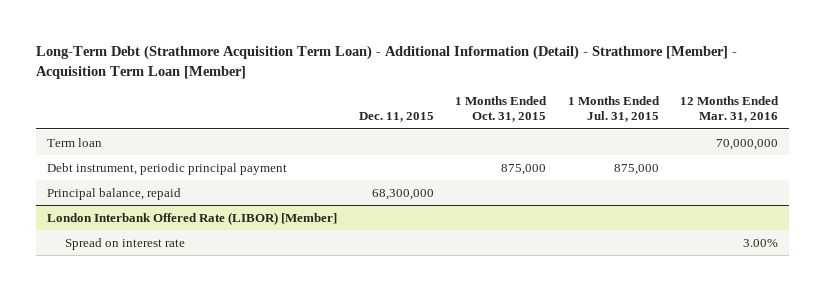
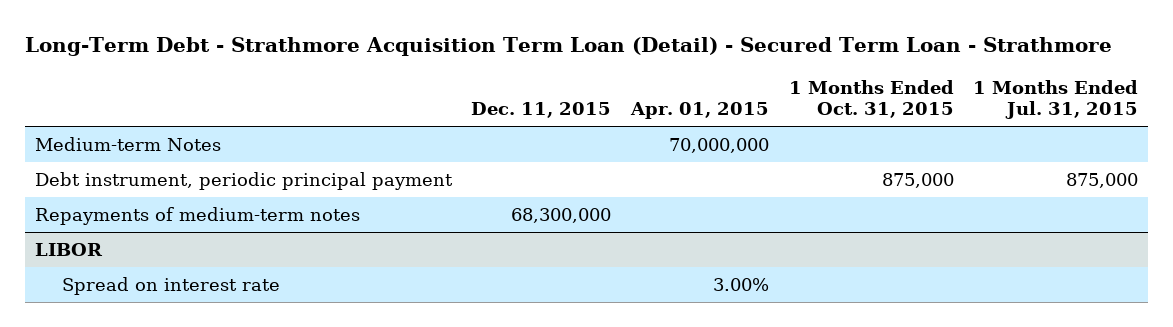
[36,45,738,79] Long-Term Debt (Strathmore Acquisition Term Loan) - Additional Information (Detail) - Strathmore [Member] - Acquisition Term Loan [Member] -> [24,37,1112,57] Long-Term Debt - Strathmore Acquisition Term Loan (Detail) - Secured Term Loan - Strathmore
[680,96,780,123] 12 Months Ended Mar. 31, 2016 -> none
none -> [630,102,770,120] Apr. 01, 2015
[47,137,103,147] Term loan -> [34,137,221,152] Medium-term Notes
[47,211,338,225] London Interbank Offered Rate (LIBOR) [Member] -> none
[64,237,185,250] Spread on interest rate -> none
[47,187,182,200] Principal balance, repaid -> [34,207,360,226] Repayments of medium-term notes
none -> [34,243,103,257] LIBOR
none -> [61,277,280,296] Spread on interest rate

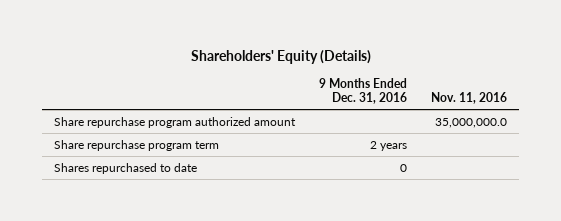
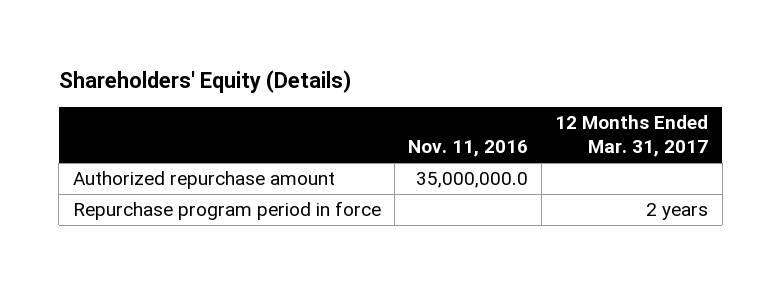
[319,78,408,105] 9 Months Ended Dec. 31, 2016 -> none
none -> [555,115,709,158] 12 Months Ended Mar. 31, 2017
[53,162,197,174] Shares repurchased to date -> none
[53,116,296,128] Share repurchase program authorized amount -> [72,171,335,190] Authorized repurchase amount
[53,139,219,151] Share repurchase program term -> [72,201,381,221] Repurchase program period in force

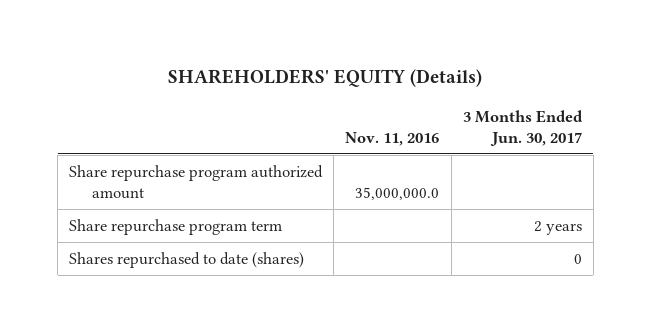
[58,69,351,93] Shareholders' Equity (Details) -> [168,69,483,88] SHAREHOLDERS' EQUITY (Details)
[555,115,709,158] 12 Months Ended Mar. 31, 2017 -> none
none -> [462,109,583,147] 3 Months Ended Jun. 30, 2017
[72,171,335,190] Authorized repurchase amount -> [69,164,324,200] Share repurchase program authorized amount
[72,201,381,221] Repurchase program period in force -> [69,218,283,235] Share repurchase program term
none -> [69,251,305,268] Shares repurchased to date (shares)

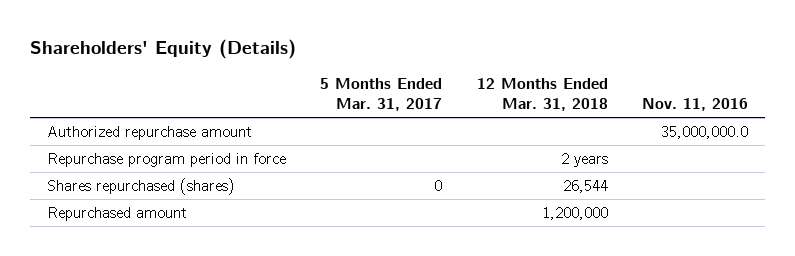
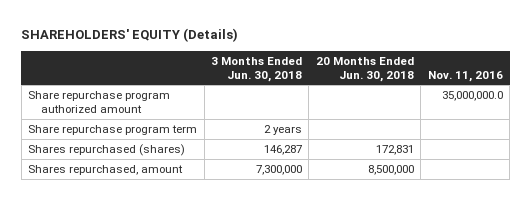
[29,39,296,60] Shareholders' Equity (Details) -> [21,28,239,43] SHAREHOLDERS' EQUITY (Details)
[320,77,443,112] 5 Months Ended Mar. 31, 2017 -> none
[476,77,608,112] 12 Months Ended Mar. 31, 2018 -> none
none -> [211,56,303,82] 3 Months Ended Jun. 30, 2018
none -> [315,56,414,82] 20 Months Ended Jun. 30, 2018
[46,125,252,140] Authorized repurchase amount -> [28,90,171,113] Share repurchase program authorized amount
[46,152,286,167] Repurchase program period in force -> [28,124,198,135] Share repurchase program term
[46,206,187,221] Repurchased amount -> [28,164,184,175] Shares repurchased, amount

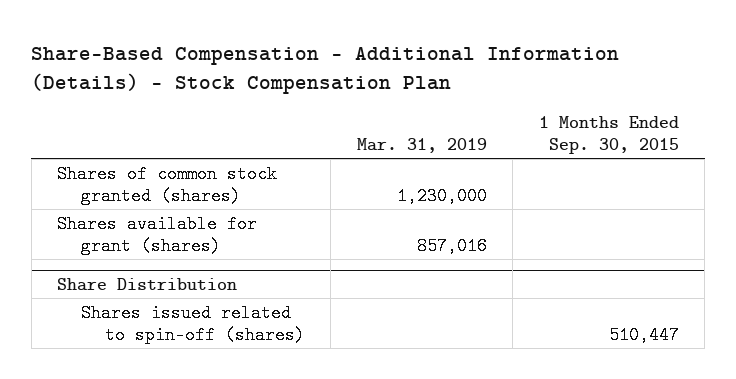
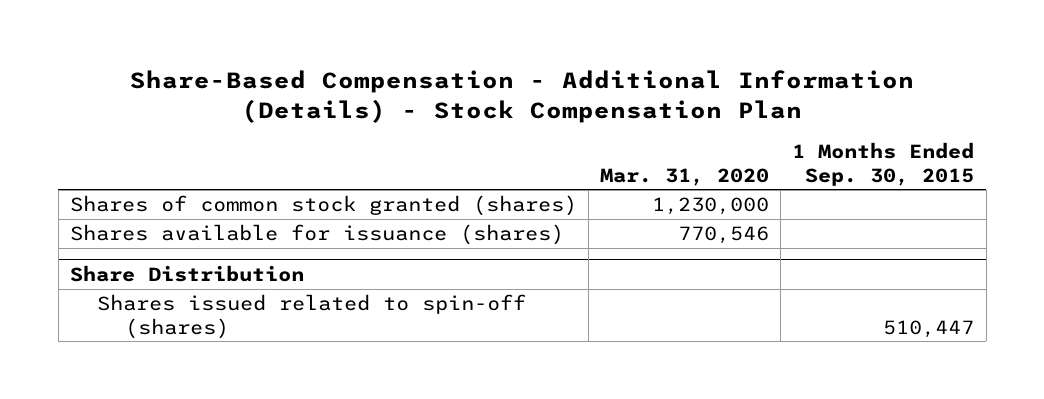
[356,138,487,154] Mar. 31, 2019 -> none
none -> [600,167,770,186] Mar. 31, 2020
[57,214,258,256] Shares available for grant (shares) -> [69,224,564,246] Shares available for issuance (shares)

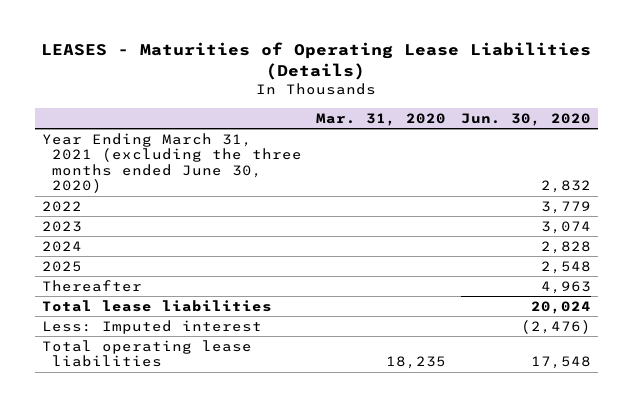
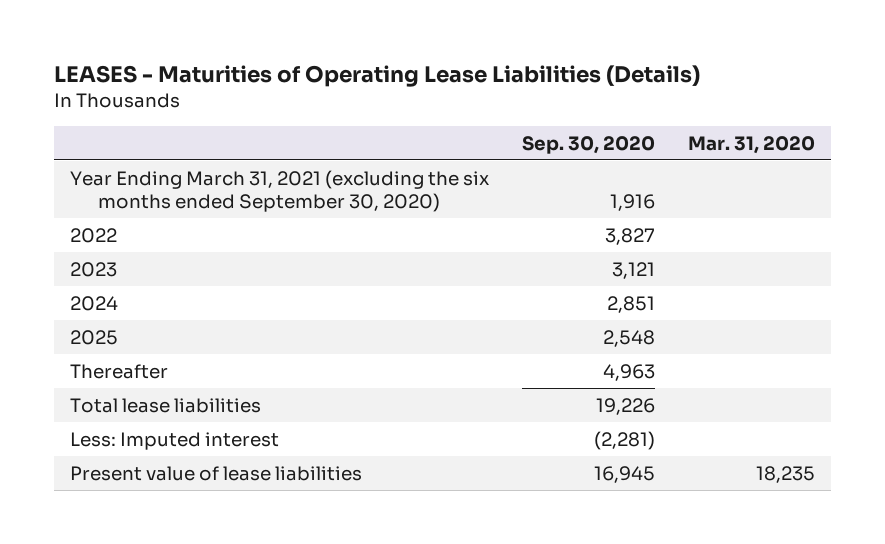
[460,112,591,126] Jun. 30, 2020 -> none
none -> [521,135,655,154] Sep. 30, 2020
[41,132,303,194] Year Ending March 31, 2021 (excluding the three months ended June 30, 2020) -> [70,169,490,212] Year Ending March 31, 2021 (excluding the six months ended September 30, 2020)
[41,339,252,368] Total operating lease liabilities -> [70,465,363,481] Present value of lease liabilities

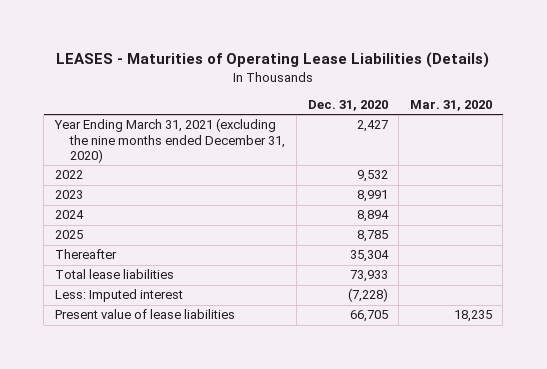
[521,135,655,154] Sep. 30, 2020 -> none
none -> [307,100,388,112] Dec. 31, 2020
[70,169,490,212] Year Ending March 31, 2021 (excluding the six months ended September 30, 2020) -> [53,118,286,164] Year Ending March 31, 2021 (excluding the nine months ended December 31, 2020)

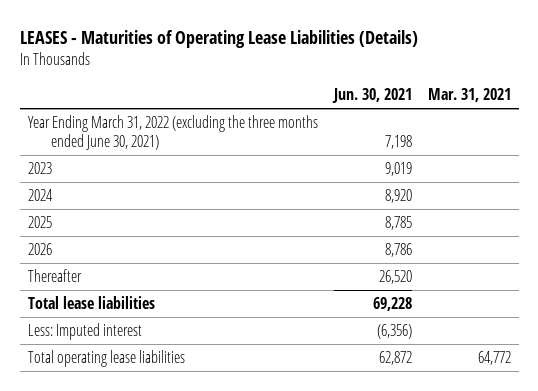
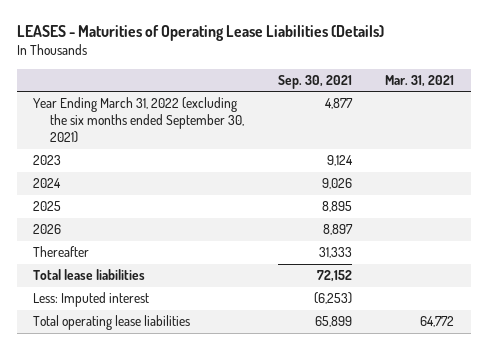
[331,88,412,104] Jun. 30, 2021 -> none
none -> [277,74,352,89] Sep. 30, 2021
[27,115,318,150] Year Ending March 31, 2022 (excluding the three months ended June 30, 2021) -> [33,97,244,144] Year Ending March 31, 2022 (excluding the six months ended September 30, 2021)

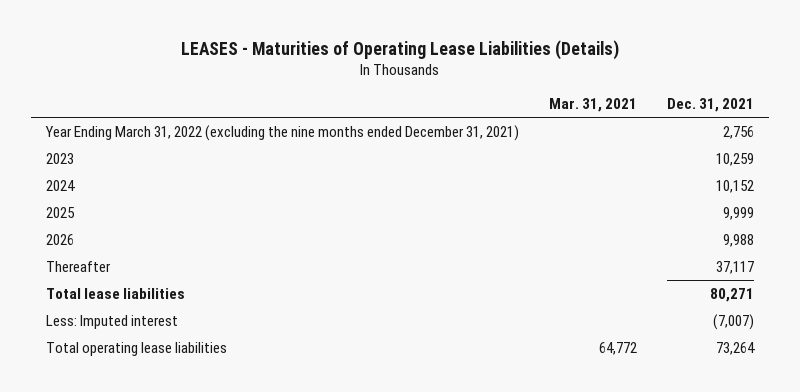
[277,74,352,89] Sep. 30, 2021 -> none
none -> [666,98,754,113] Dec. 31, 2021
[33,97,244,144] Year Ending March 31, 2022 (excluding the six months ended September 30, 2021) -> [45,124,520,141] Year Ending March 31, 2022 (excluding the nine months ended December 31, 2021)

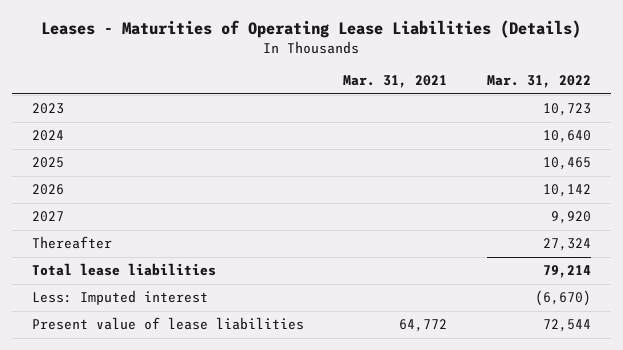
[180,39,619,60] LEASES - Maturities of Operating Lease Liabilities (Details) -> [41,19,582,38] Leases - Maturities of Operating Lease Liabilities (Details)
[666,98,754,113] Dec. 31, 2021 -> none
none -> [487,75,592,89] Mar. 31, 2022
[45,124,520,141] Year Ending March 31, 2022 (excluding the nine months ended December 31, 2021) -> none
none -> [31,211,64,223] 2027
[46,341,228,356] Total operating lease liabilities -> [31,317,304,331] Present value of lease liabilities

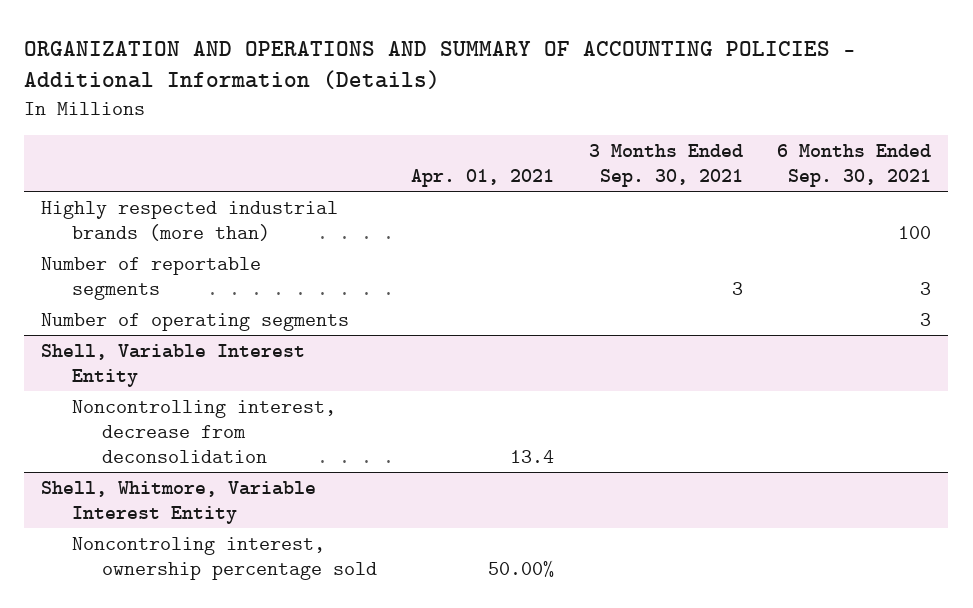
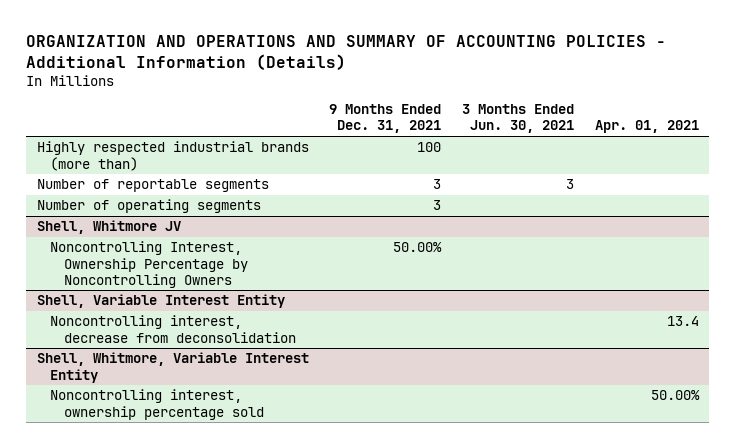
[588,143,743,188] 3 Months Ended Sep. 30, 2021 -> none
[777,143,932,188] 6 Months Ended Sep. 30, 2021 -> none
none -> [329,104,442,134] 9 Months Ended Dec. 31, 2021
none -> [461,104,574,134] 3 Months Ended Jun. 30, 2021
none -> [36,220,181,235] Shell, Whitmore JV
none -> [50,241,248,288] Noncontrolling Interest, Ownership Percentage by Noncontrolling Owners
[71,536,378,580] Noncontroling interest, ownership percentage sold -> [50,389,264,420] Noncontrolling interest, ownership percentage sold

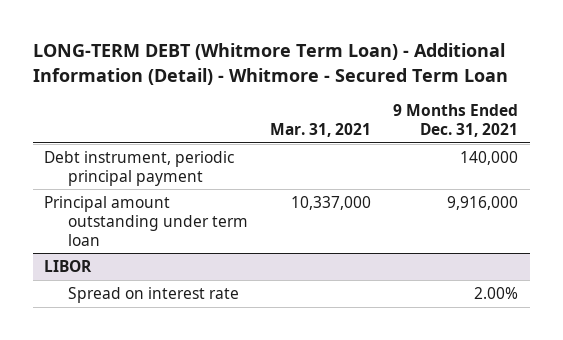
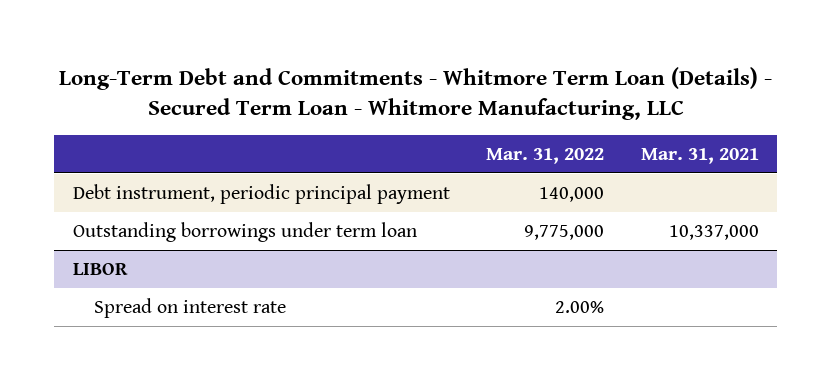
[32,43,508,85] LONG-TERM DEBT (Whitmore Term Loan) - Additional Information (Detail) - Whitmore - Secured Term Loan -> [58,66,772,121] Long-Term Debt and Commitments - Whitmore Term Loan (Details) - Secured Term Loan - Whitmore Manufacturing, LLC
[393,104,519,137] 9 Months Ended Dec. 31, 2021 -> none
none -> [486,147,605,164] Mar. 31, 2022
[44,195,249,246] Principal amount outstanding under term loan -> [72,222,417,243] Outstanding borrowings under term loan

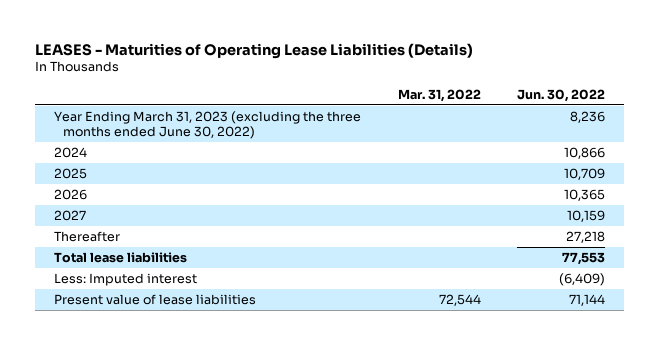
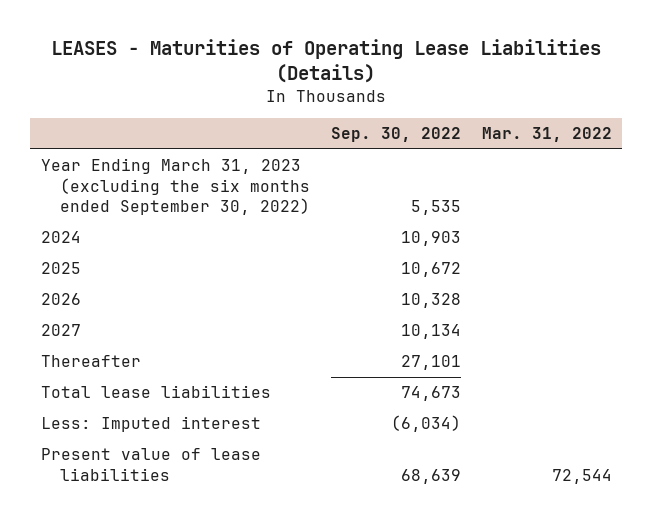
[517,88,606,102] Jun. 30, 2022 -> none
none -> [330,127,461,143] Sep. 30, 2022
[53,111,361,140] Year Ending March 31, 2023 (excluding the three months ended June 30, 2022) -> [40,158,310,216] Year Ending March 31, 2023 (excluding the six months ended September 30, 2022)

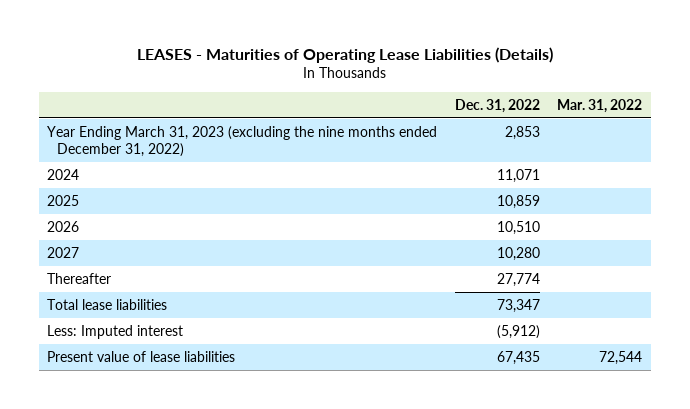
[330,127,461,143] Sep. 30, 2022 -> none
none -> [454,98,540,113] Dec. 31, 2022
[40,158,310,216] Year Ending March 31, 2023 (excluding the six months ended September 30, 2022) -> [47,125,438,158] Year Ending March 31, 2023 (excluding the nine months ended December 31, 2022)

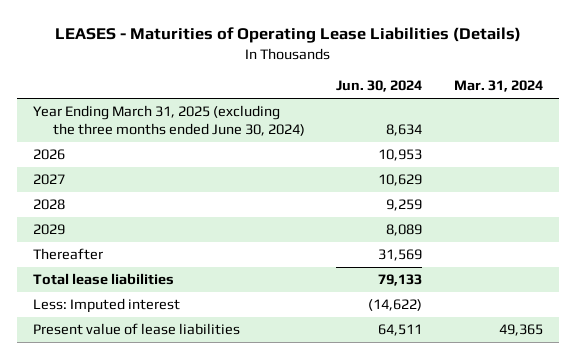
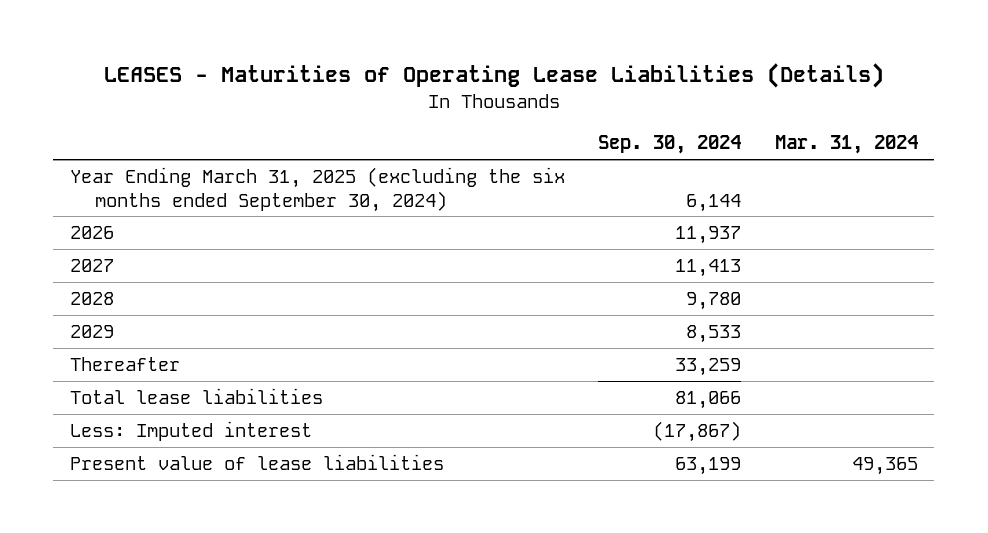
[336,80,423,93] Jun. 30, 2024 -> none
none -> [598,135,742,155] Sep. 30, 2024
[32,105,305,136] Year Ending March 31, 2025 (excluding the three months ended June 30, 2024) -> [69,166,565,212] Year Ending March 31, 2025 (excluding the six months ended September 30, 2024)

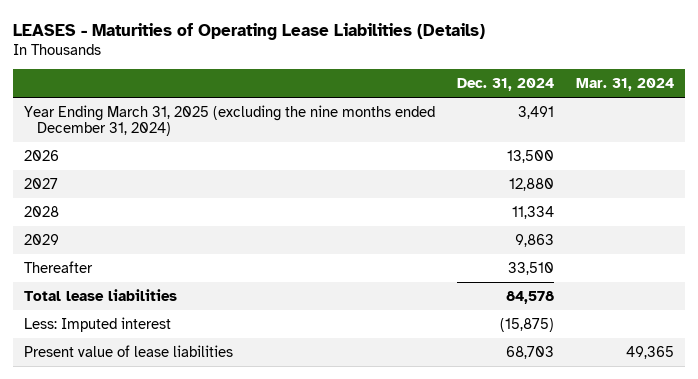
[598,135,742,155] Sep. 30, 2024 -> none
none -> [456,78,554,92] Dec. 31, 2024
[69,166,565,212] Year Ending March 31, 2025 (excluding the six months ended September 30, 2024) -> [24,104,436,137] Year Ending March 31, 2025 (excluding the nine months ended December 31, 2024)

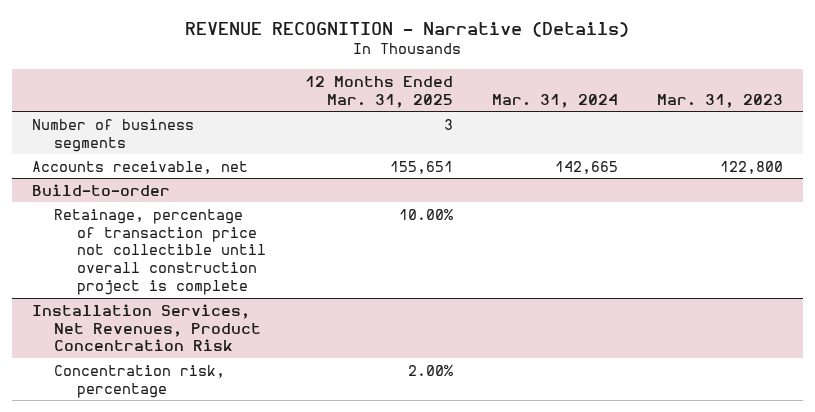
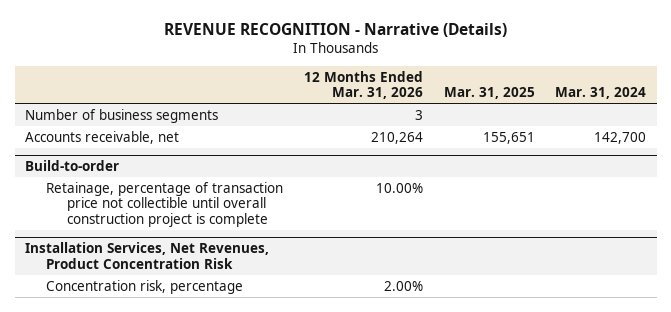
[304,75,453,108] 12 Months Ended Mar. 31, 2025 -> none
[657,93,784,108] Mar. 31, 2023 -> none
none -> [303,70,423,100] 12 Months Ended Mar. 31, 2026
none -> [443,87,535,100] Mar. 31, 2025
[554,160,618,174] 142,665 -> [594,131,647,144] 142,700

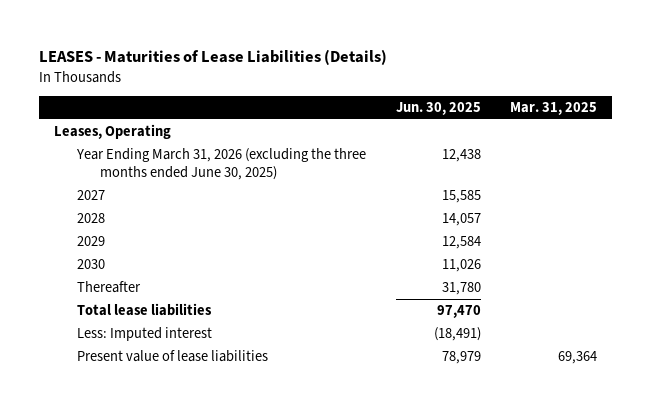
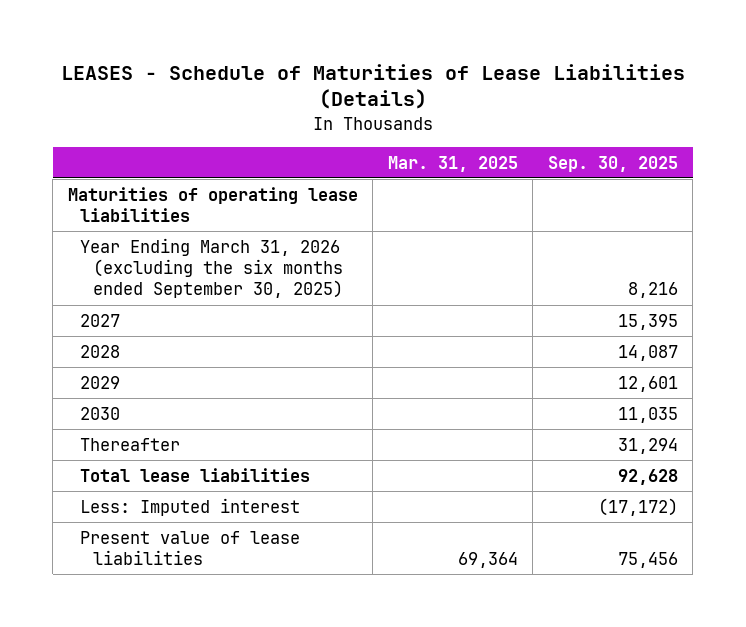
[39,48,388,65] LEASES - Maturities of Lease Liabilities (Details) -> [60,63,685,110] LEASES - Schedule of Maturities of Lease Liabilities (Details)
[395,102,481,116] Jun. 30, 2025 -> none
none -> [547,155,678,172] Sep. 30, 2025
[54,124,172,140] Leases, Operating -> [67,186,358,223] Maturities of operating lease liabilities
[76,148,367,181] Year Ending March 31, 2026 (excluding the three months ended June 30, 2025) -> [80,237,343,299] Year Ending March 31, 2026 (excluding the six months ended September 30, 2025)

